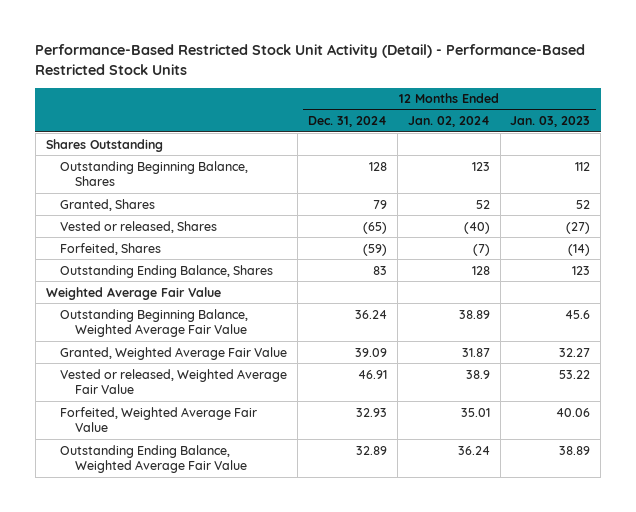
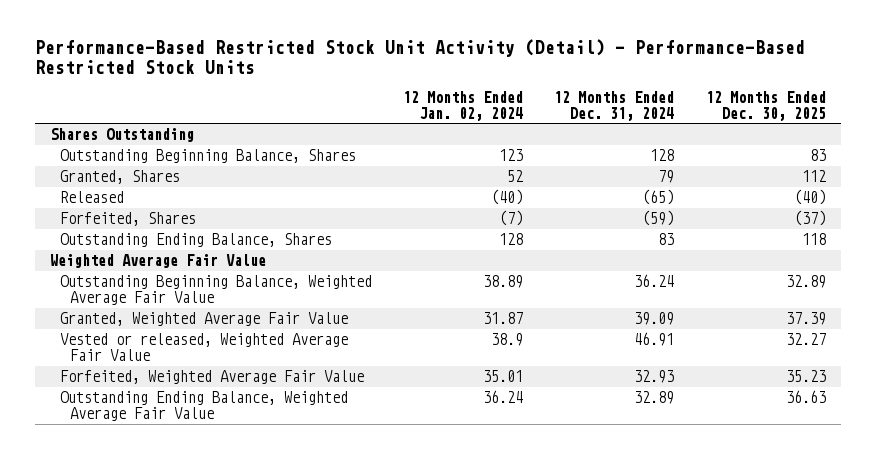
[510,116,591,128] Jan. 03, 2023 -> none
none -> [705,91,826,121] 12 Months Ended Dec. 30, 2025
[60,220,218,233] Vested or released, Shares -> [60,191,125,204] Released

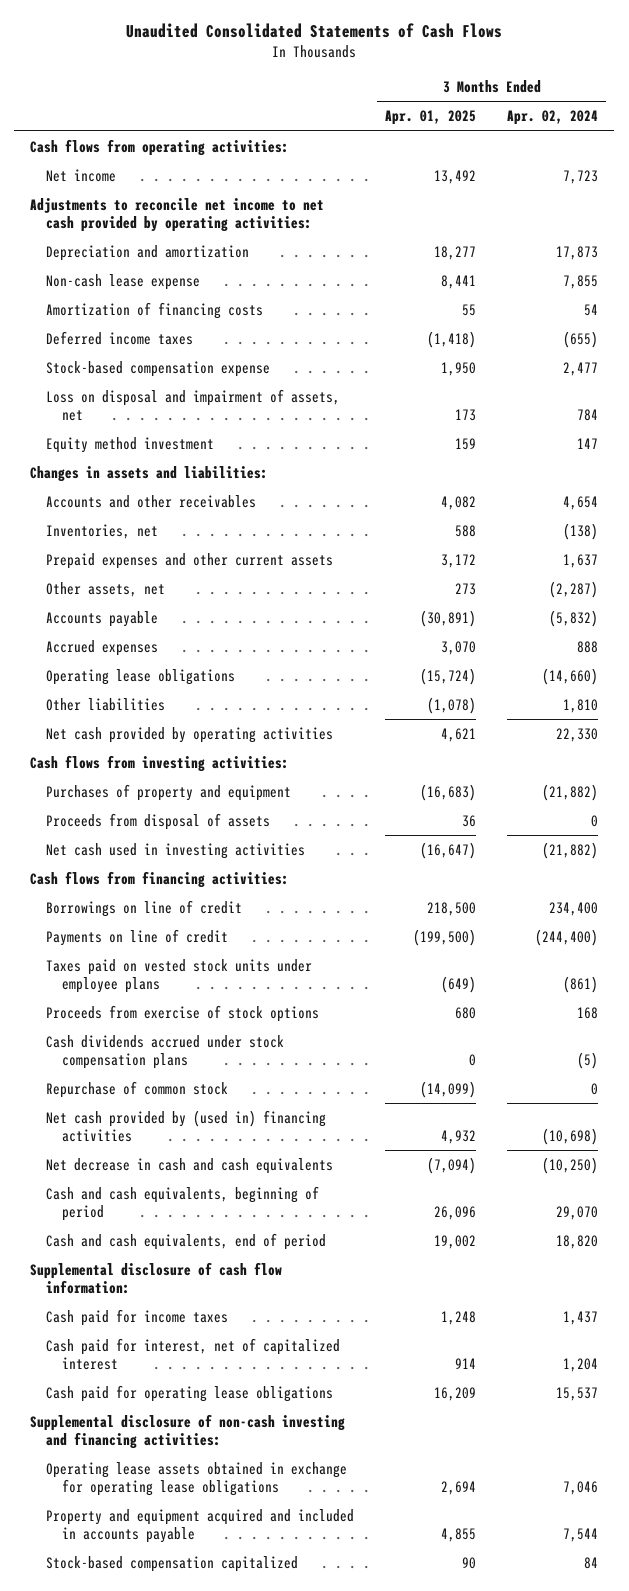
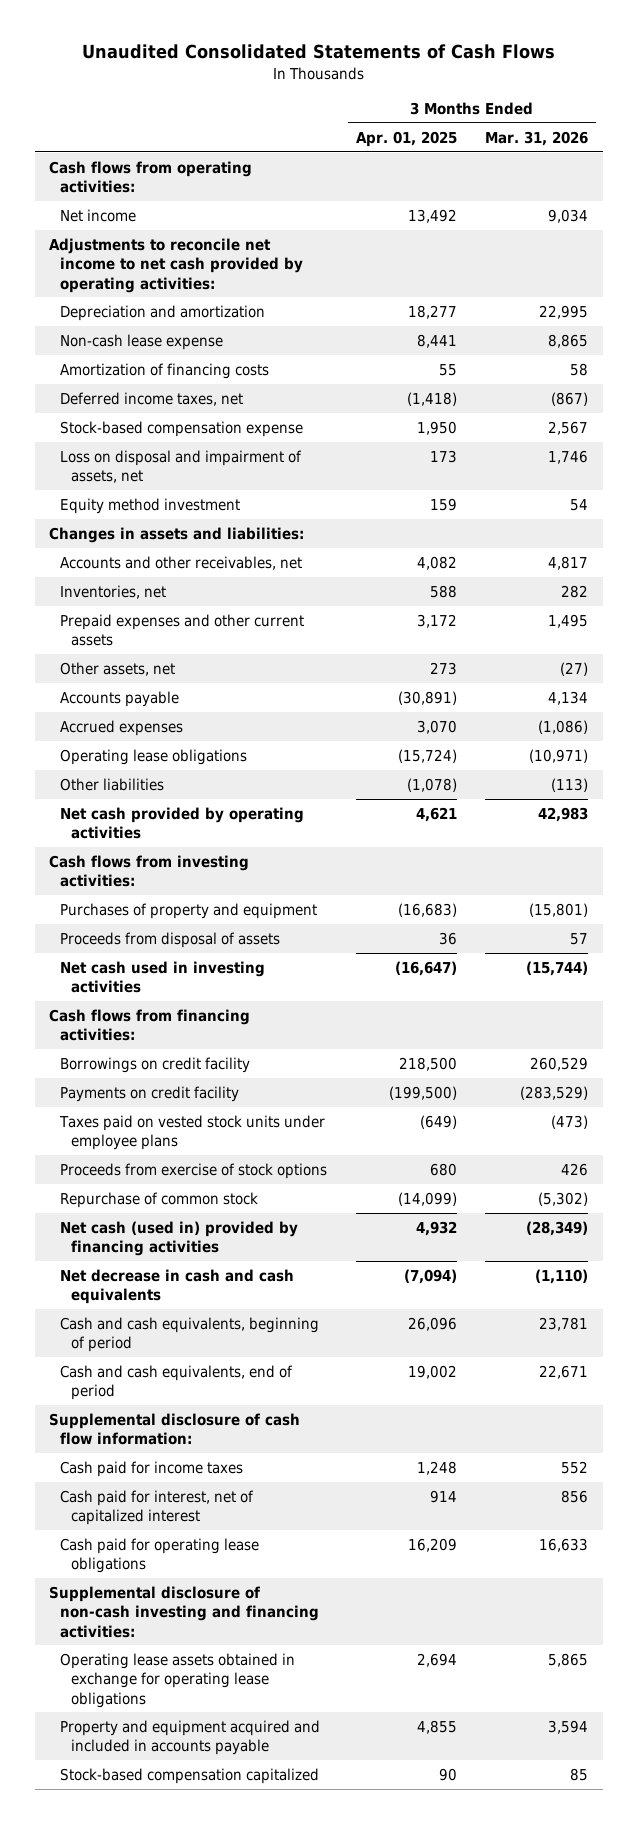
[507,110,599,126] Apr. 02, 2024 -> none
none -> [485,130,589,146] Mar. 31, 2026
[45,330,193,345] Deferred income taxes -> [59,391,243,406] Deferred income taxes, net
[45,494,256,508] Accounts and other receivables -> [59,555,302,570] Accounts and other receivables, net
[45,899,242,917] Borrowings on line of credit -> [59,1056,250,1073] Borrowings on credit facility
[45,928,228,946] Payments on line of credit -> [59,1085,239,1102] Payments on credit facility
[45,1034,284,1069] Cash dividends accrued under stock compensation plans -> none
[45,1109,326,1142] Net cash provided by (used in) financing activities -> [59,1220,298,1257] Net cash (used in) provided by financing activities

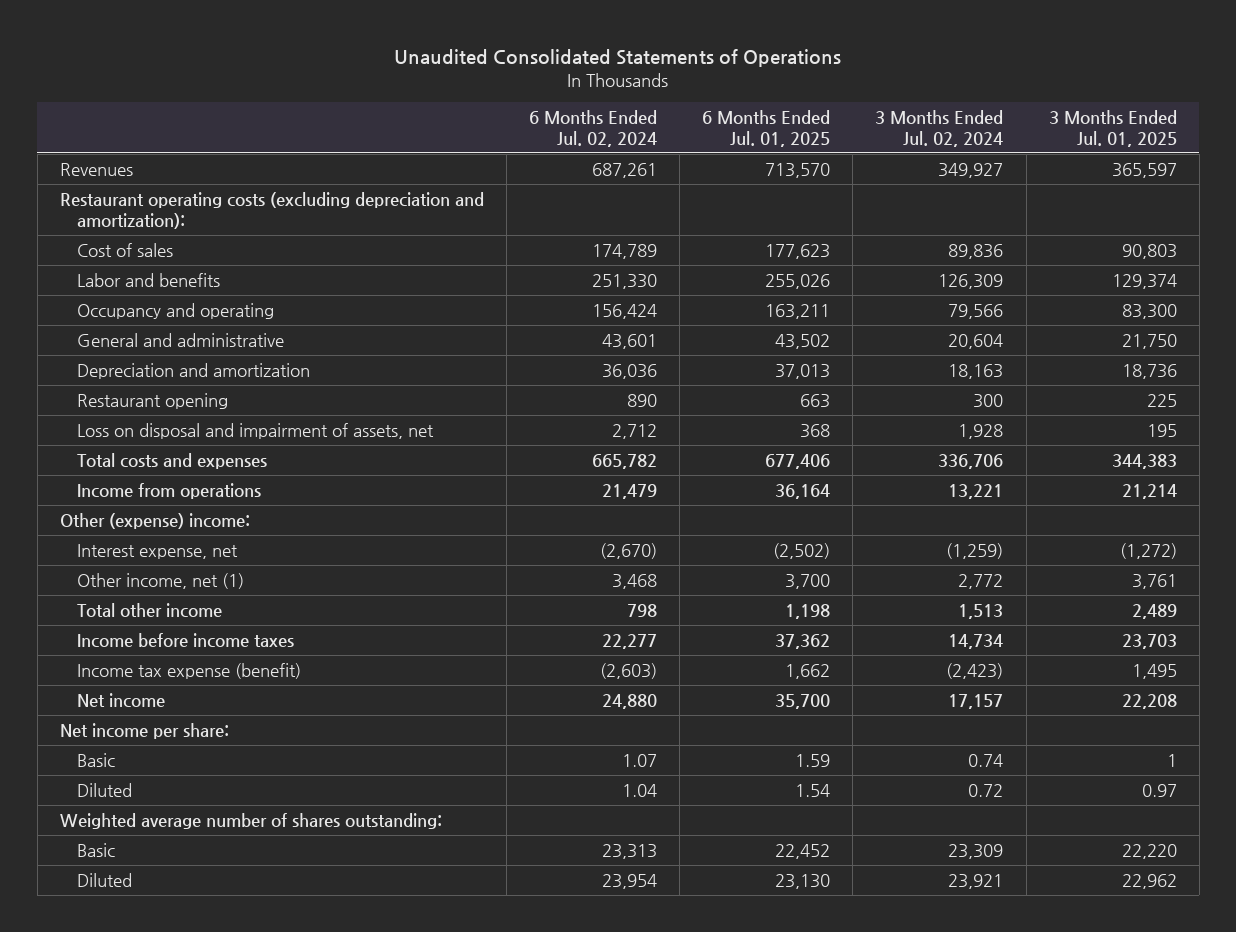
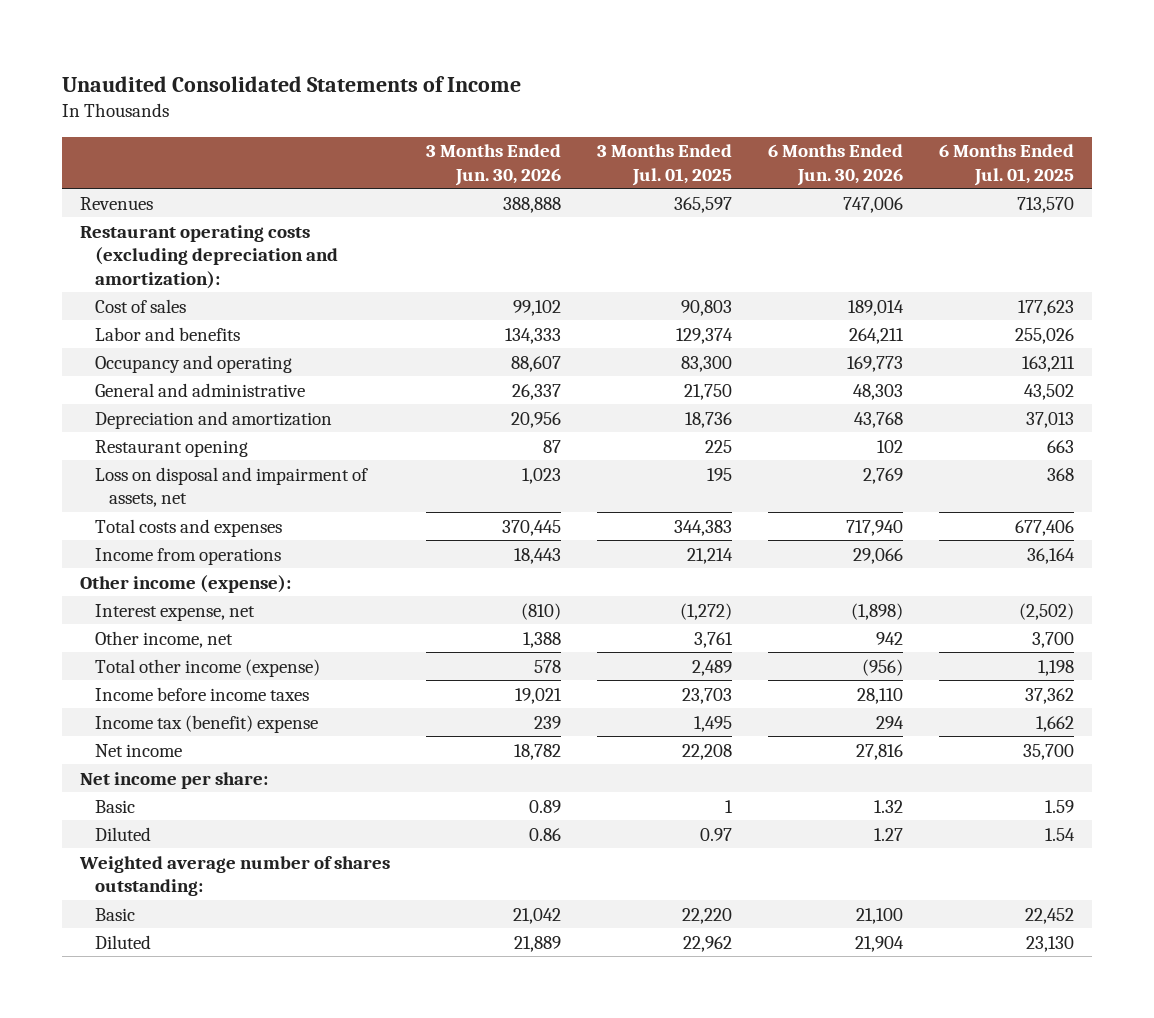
[394,49,842,68] Unaudited Consolidated Statements of Operations -> [61,75,521,92] Unaudited Consolidated Statements of Income
[528,109,657,147] 6 Months Ended Jul. 02, 2024 -> none
[875,109,1004,147] 3 Months Ended Jul. 02, 2024 -> none
none -> [425,144,561,186] 3 Months Ended Jun. 30, 2026
none -> [768,144,904,186] 6 Months Ended Jun. 30, 2026
[59,512,250,529] Other (expense) income: -> [79,574,291,593] Other income (expense):
[77,572,245,589] Other income, net (1) -> [94,630,233,648] Other income, net
[77,602,223,618] Total other income -> [94,658,320,677] Total other income (expense)
[77,662,302,679] Income tax expense (benefit) -> [94,714,318,733] Income tax (benefit) expense

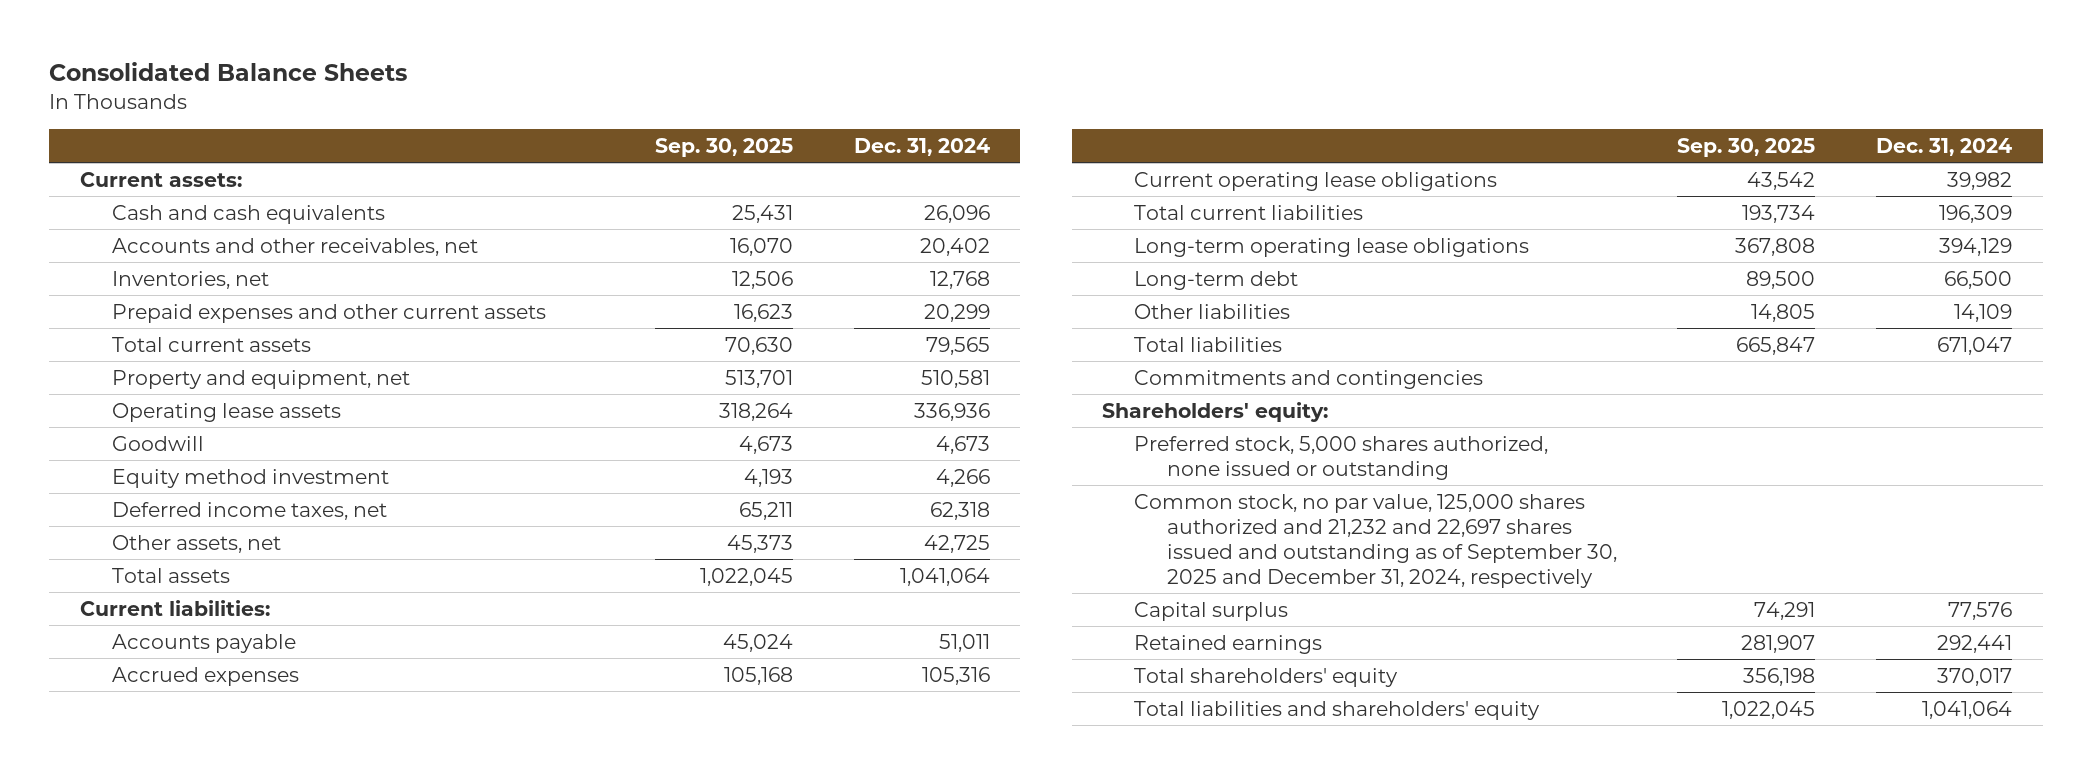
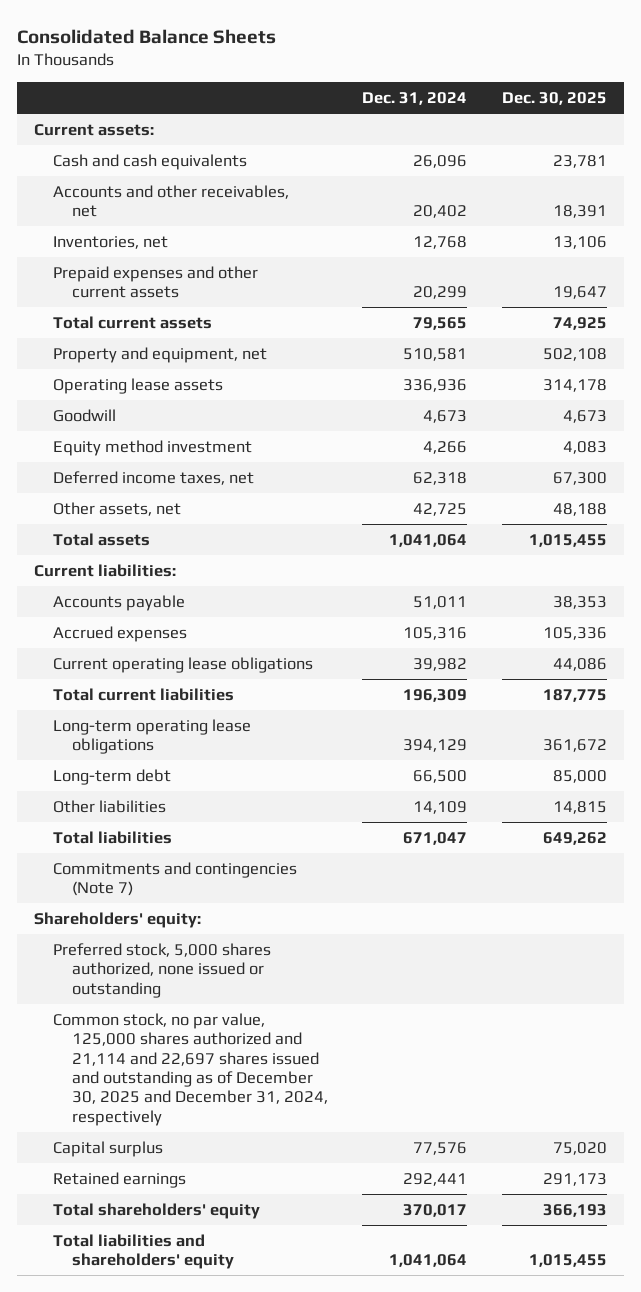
[654,137,793,157] Sep. 30, 2025 -> none
none -> [501,92,607,106] Dec. 30, 2025
[1134,369,1484,389] Commitments and contingencies -> [52,861,297,897] Commitments and contingencies (Note 7)
[1134,493,1617,588] Common stock, no par value, 125,000 shares authorized and 21,232 and 22,697 shares issued and outstanding as of September 30, 2025 and December 31, 2024, respectively -> [52,1012,328,1126] Common stock, no par value, 125,000 shares authorized and 21,114 and 22,697 shares issued and outstanding as of December 30, 2025 and December 31, 2024, respectively

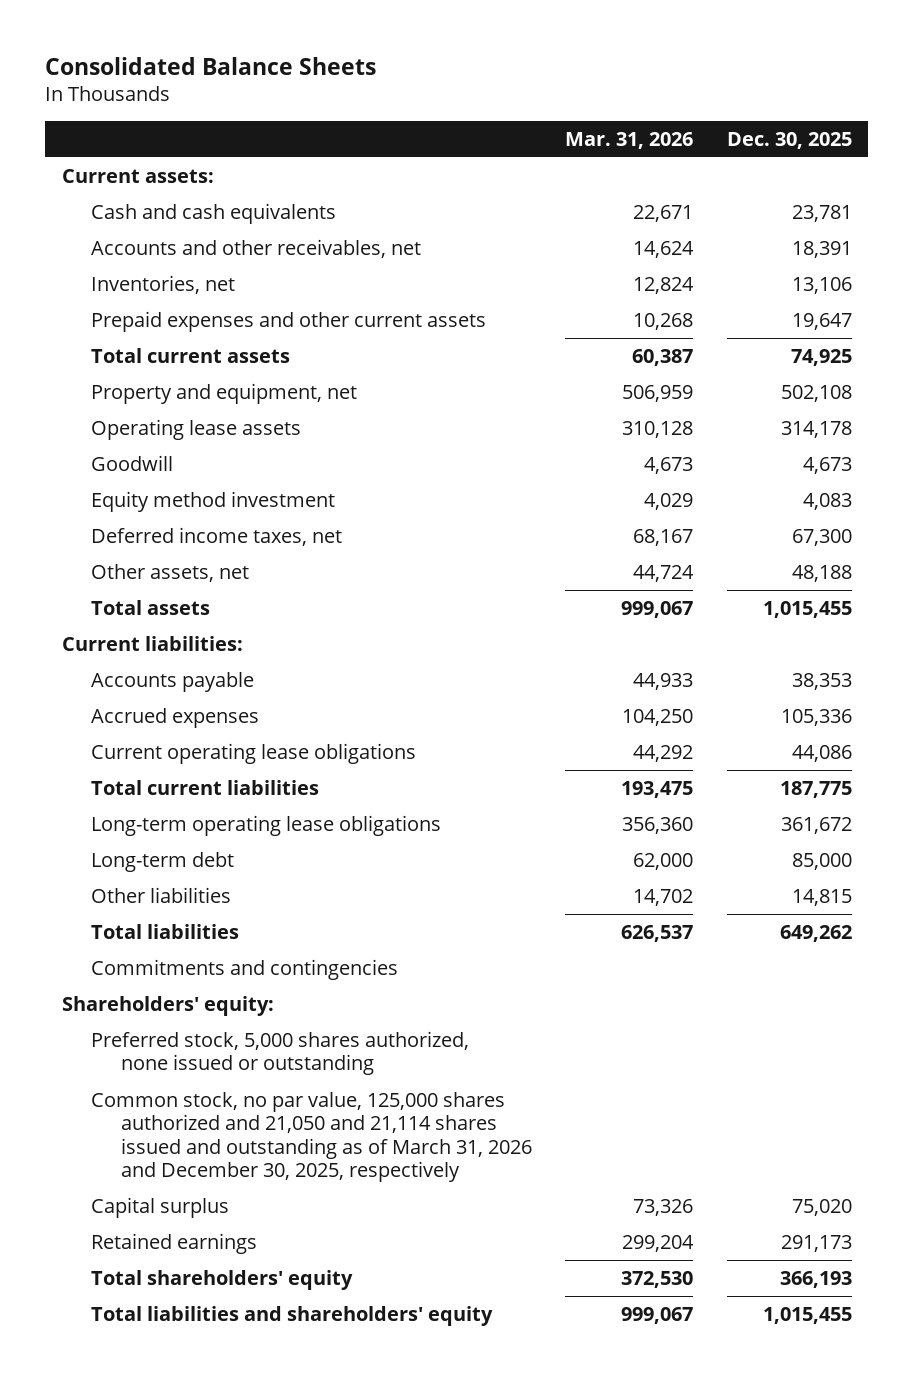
[362,92,468,106] Dec. 31, 2024 -> none
none -> [565,131,694,149] Mar. 31, 2026
[52,861,297,897] Commitments and contingencies (Note 7) -> [91,959,399,981] Commitments and contingencies
[52,1012,328,1126] Common stock, no par value, 125,000 shares authorized and 21,114 and 22,697 shares issued and outstanding as of December 30, 2025 and December 31, 2024, respectively -> [91,1092,532,1182] Common stock, no par value, 125,000 shares authorized and 21,050 and 21,114 shares issued and outstanding as of March 31, 2026 and December 30, 2025, respectively

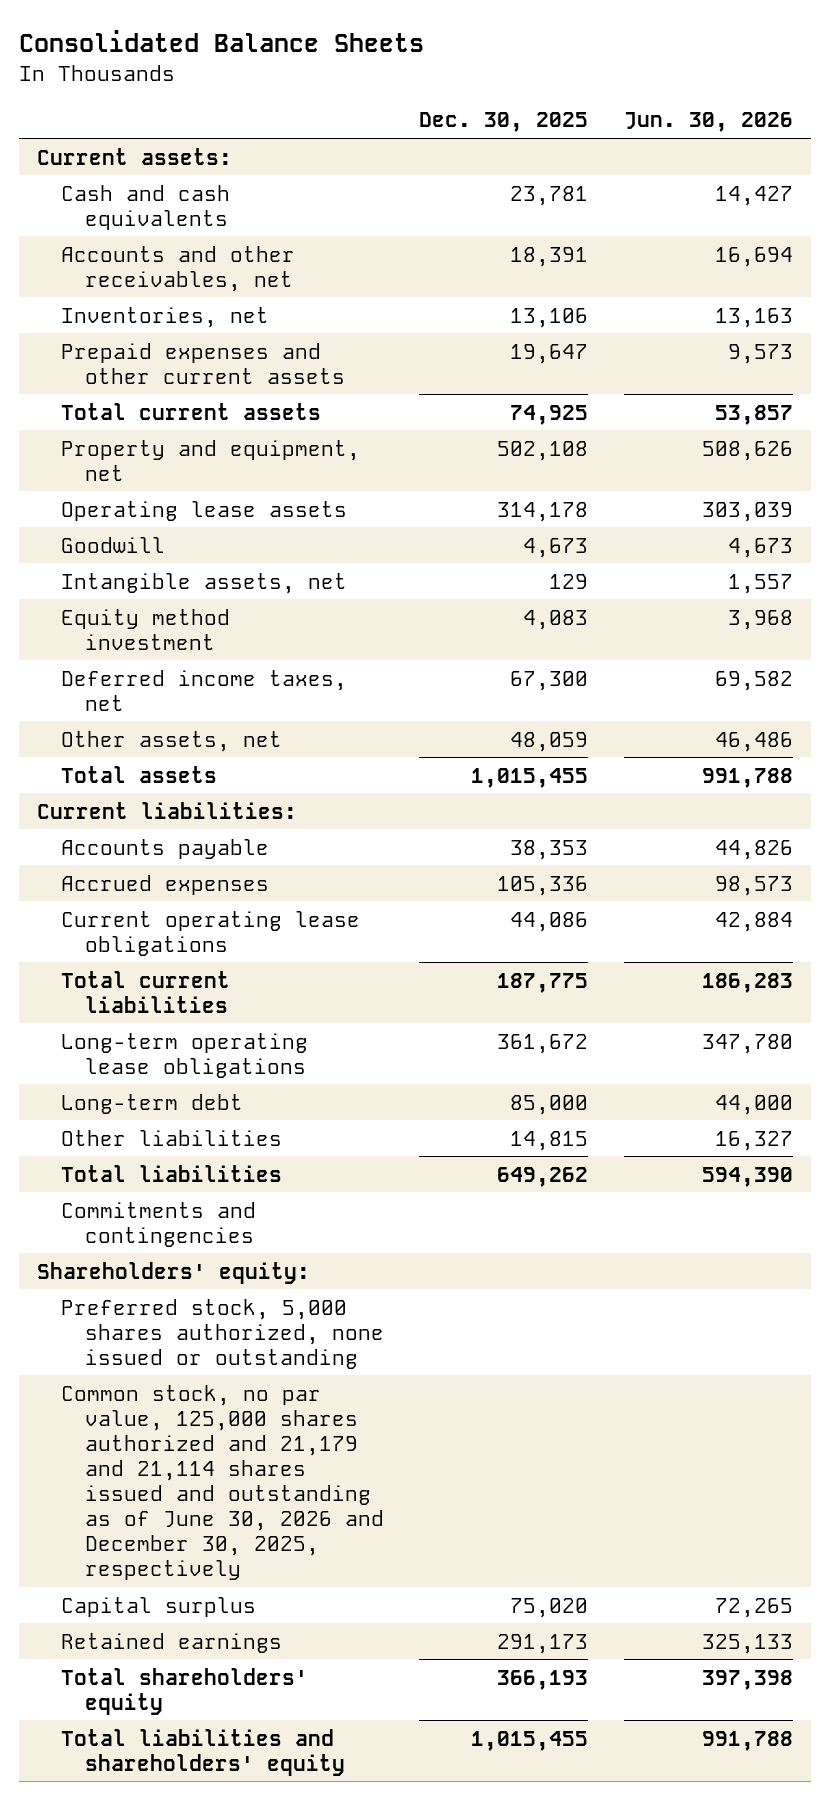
[565,131,694,149] Mar. 31, 2026 -> none
none -> [624,112,794,133] Jun. 30, 2026
none -> [61,572,348,594] Intangible assets, net
[791,565,852,583] 48,188 -> [510,731,589,752] 48,059
[91,1092,532,1182] Common stock, no par value, 125,000 shares authorized and 21,050 and 21,114 shares issued and outstanding as of March 31, 2026 and December 30, 2025, respectively -> [61,1384,384,1581] Common stock, no par value, 125,000 shares authorized and 21,179 and 21,114 shares issued and outstanding as of June 30, 2026 and December 30, 2025, respectively

